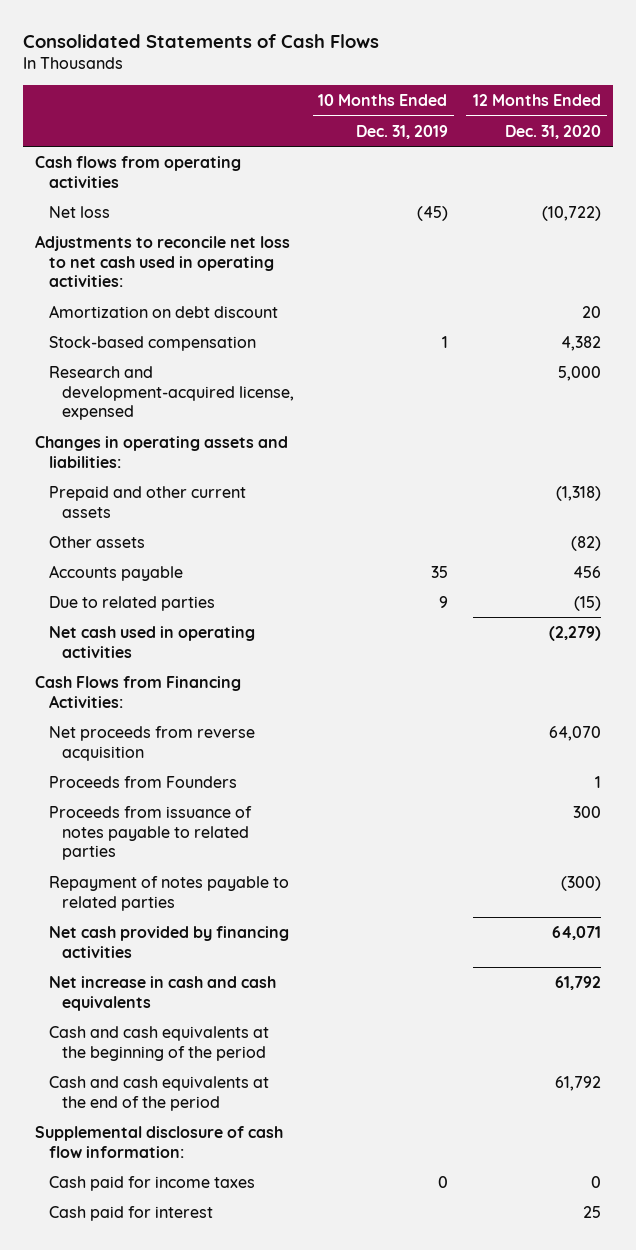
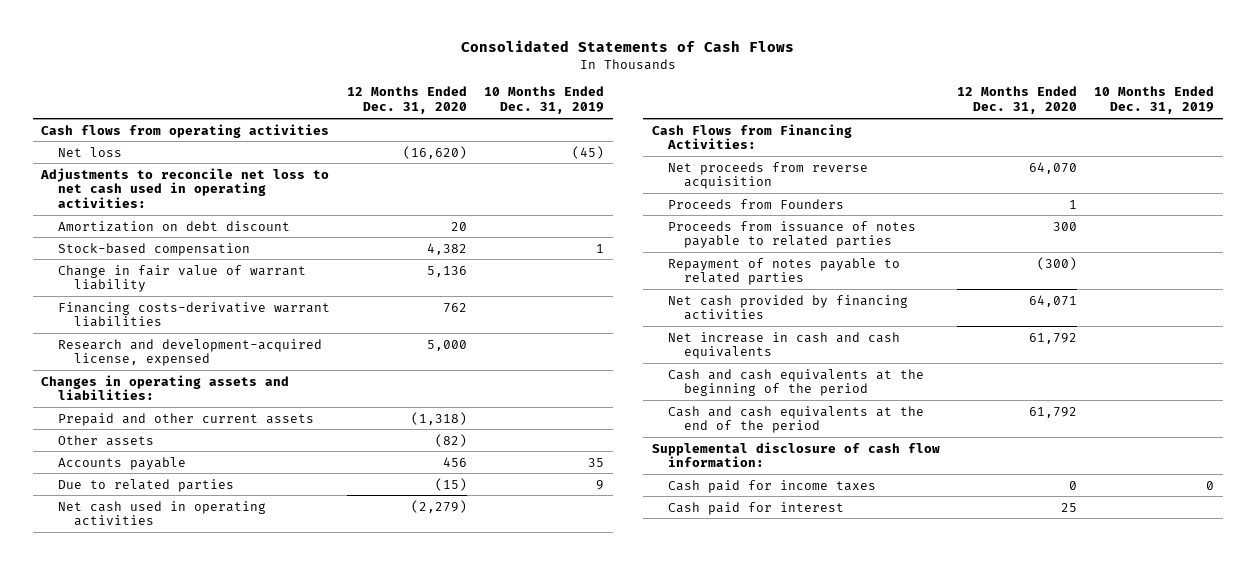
[541,205,601,221] (10,722) -> [402,145,467,159] (16,620)
none -> [57,264,306,293] Change in fair value of warrant liability
none -> [57,301,330,328] Financing costs-derivative warrant liabilities

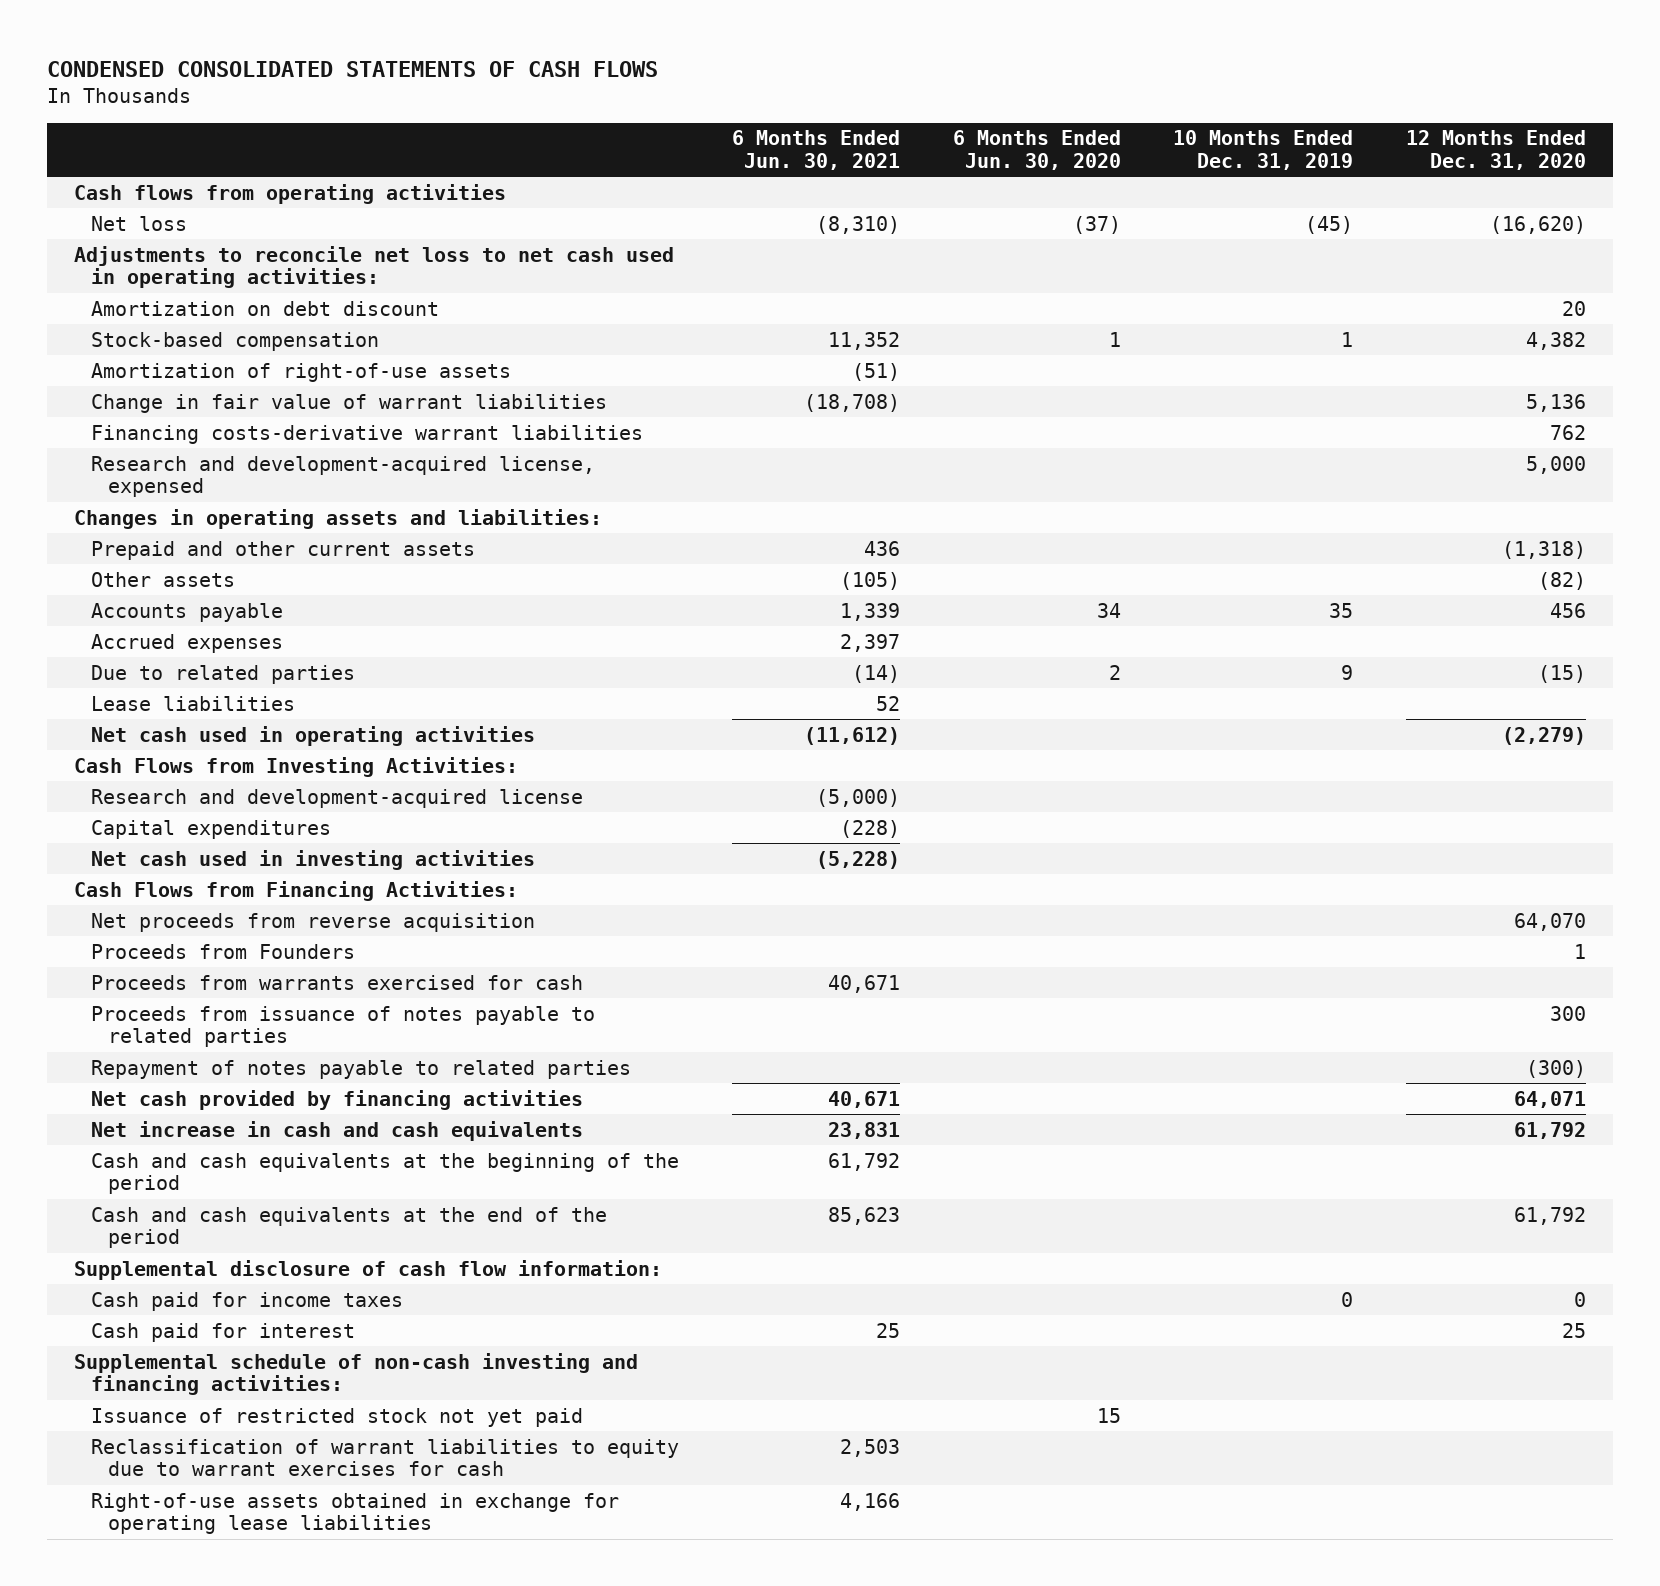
[460,39,794,52] Consolidated Statements of Cash Flows -> [47,61,659,78] CONDENSED CONSOLIDATED STATEMENTS OF CASH FLOWS
none -> [731,130,900,170] 6 Months Ended Jun. 30, 2021
none -> [952,130,1121,170] 6 Months Ended Jun. 30, 2020
none -> [90,362,511,382] Amortization of right-of-use assets
[57,264,306,293] Change in fair value of warrant liability -> [90,393,607,413] Change in fair value of warrant liabilities
none -> [90,633,283,653] Accrued expenses
none -> [90,695,295,711] Lease liabilities
none -> [73,756,518,777] Cash Flows from Investing Activities:
none -> [90,788,583,808] Research and development-acquired license
none -> [90,819,331,839] Capital expenditures
none -> [90,849,535,870] Net cash used in investing activities
none -> [90,974,583,990] Proceeds from warrants exercised for cash
none -> [73,1352,638,1396] Supplemental schedule of non-cash investing and financing activities:
none -> [90,1407,583,1427] Issuance of restricted stock not yet paid
none -> [90,1438,679,1477] Reclassification of warrant liabilities to equity due to warrant exercises for cash
none -> [90,1492,619,1535] Right-of-use assets obtained in exchange for operating lease liabilities

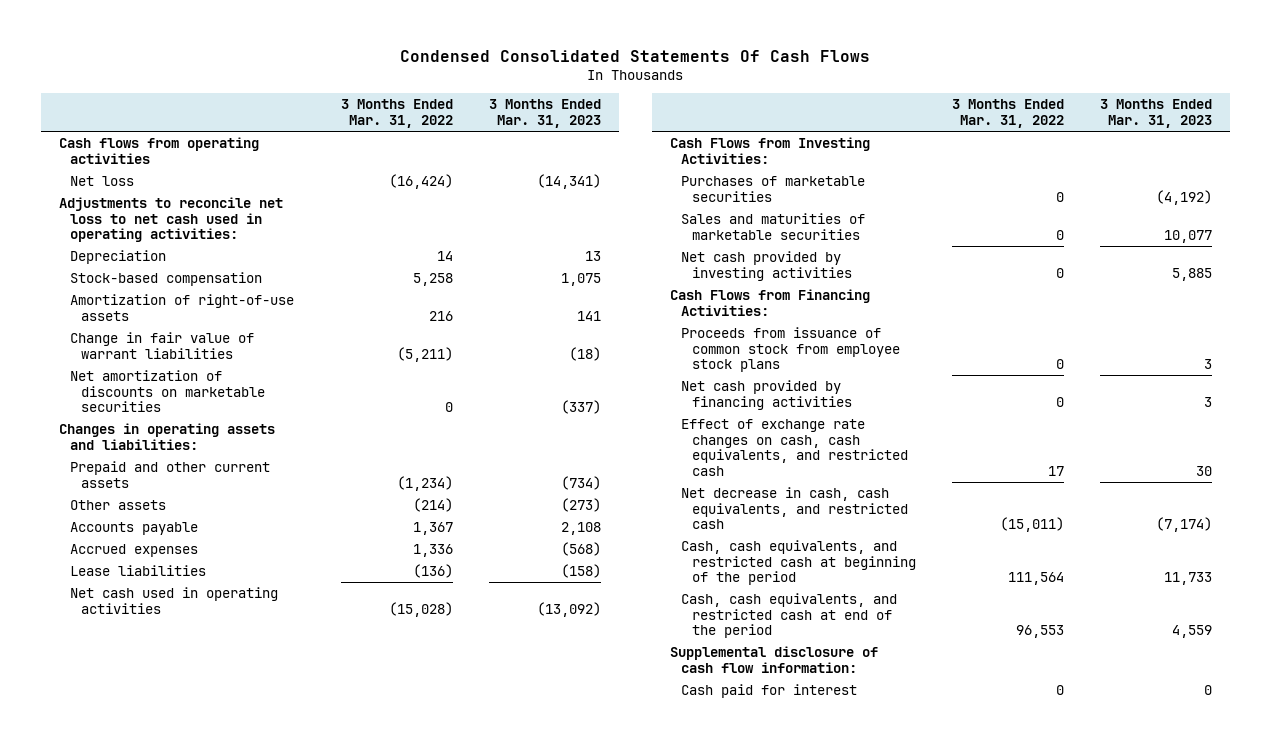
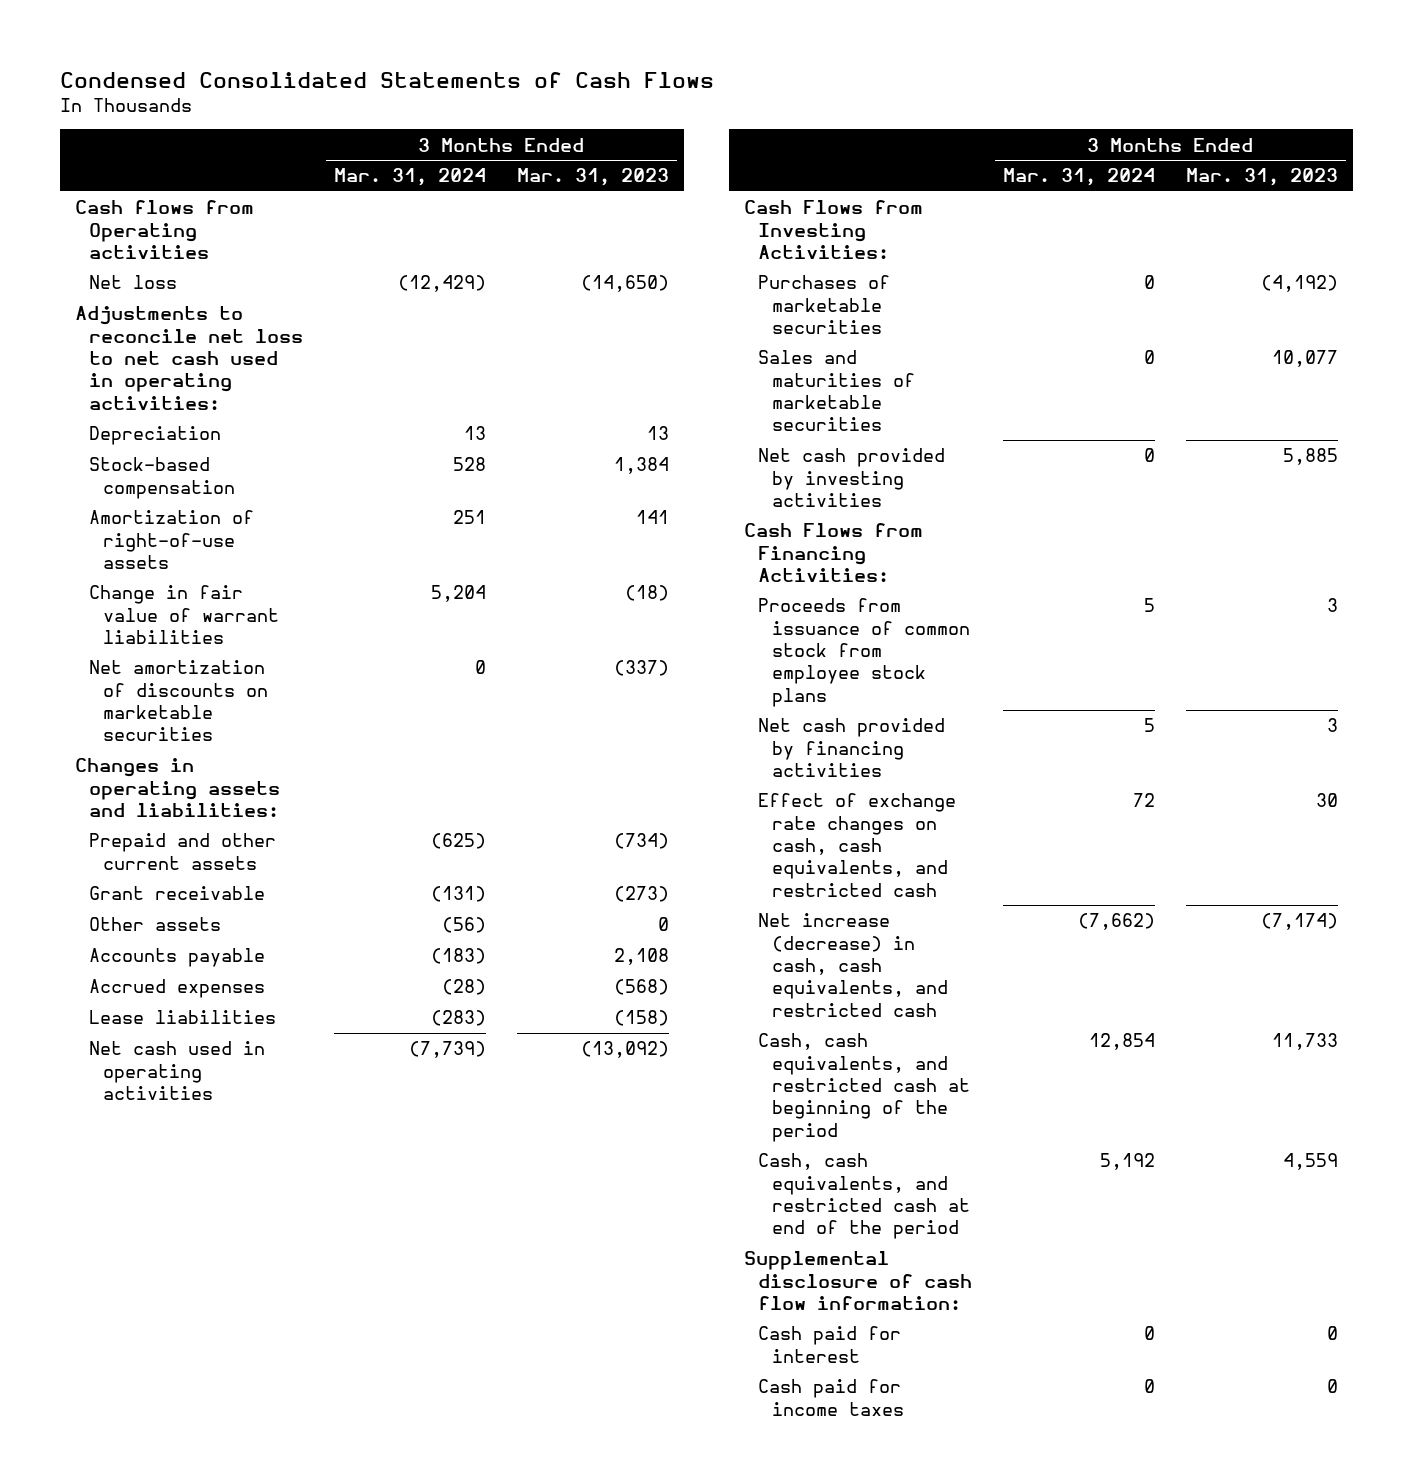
[400,50,871,63] Condensed Consolidated Statements Of Cash Flows -> [59,71,714,88] Condensed Consolidated Statements of Cash Flows
[340,99,453,129] 3 Months Ended Mar. 31, 2022 -> none
none -> [333,168,486,187] Mar. 31, 2024
[59,136,260,164] Cash flows from operating activities -> [75,200,255,259] Cash flows from Operating activities
[536,173,601,189] (14,341) -> [580,275,669,293] (14,650)
[560,272,601,286] 1,075 -> [613,457,669,475] 1,384
none -> [89,886,266,901] Grant receivable
[560,497,601,512] (273) -> [657,917,669,932] 0
[680,486,908,530] Net decrease in cash, cash equivalents, and restricted cash -> [757,913,948,1017] Net increase (decrease) in cash, cash equivalents, and restricted cash
none -> [757,1379,904,1416] Cash paid for income taxes

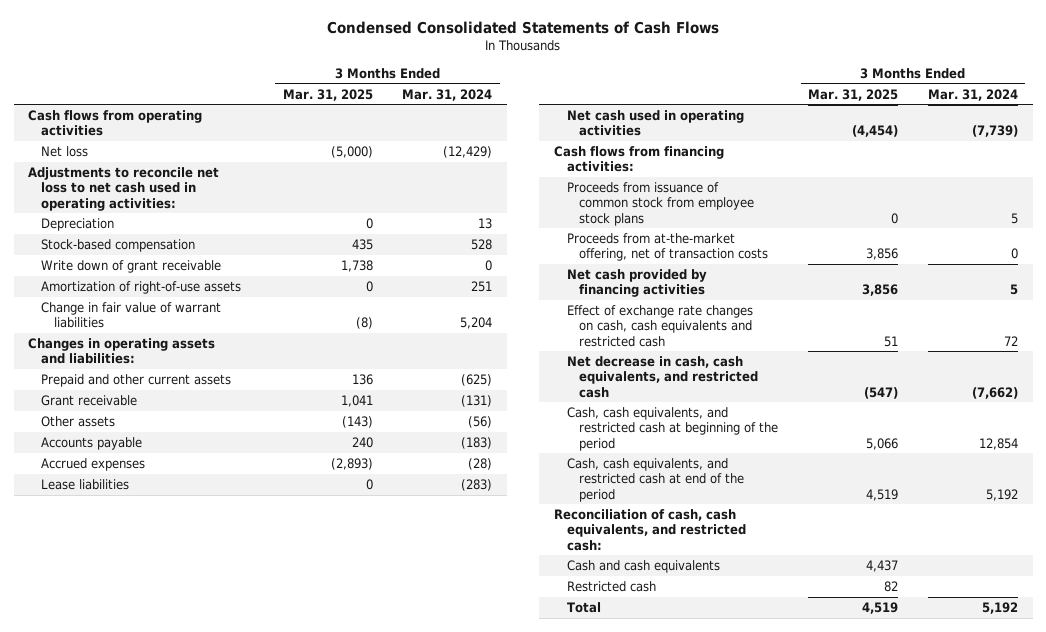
[516,168,669,187] Mar. 31, 2023 -> none
none -> [282,88,373,101] Mar. 31, 2025
[75,200,255,259] Cash flows from Operating activities -> [28,109,203,137] Cash flows from operating activities
none -> [41,259,222,273] Write down of grant receivable
[89,660,268,742] Net amortization of discounts on marketable securities -> none
[744,200,924,259] Cash Flows from Investing Activities: -> none
[757,275,890,334] Purchases of marketable securities -> none
[757,350,915,432] Sales and maturities of marketable securities -> none
[757,448,945,507] Net cash provided by investing activities -> none
[744,523,924,582] Cash Flows from Financing Activities: -> [553,145,724,173] Cash flows from financing activities:
none -> [566,232,769,262] Proceeds from at-the-market offering, net of transaction costs
[757,793,956,897] Effect of exchange rate changes on cash, cash equivalents, and restricted cash -> [566,304,753,347] Effect of exchange rate changes on cash, cash equivalents and restricted cash
[757,913,948,1017] Net increase (decrease) in cash, cash equivalents, and restricted cash -> [566,355,759,398] Net decrease in cash, cash equivalents, and restricted cash
[744,1251,972,1310] Supplemental disclosure of cash flow information: -> none
[757,1326,901,1363] Cash paid for interest -> none
[757,1379,904,1416] Cash paid for income taxes -> none
none -> [553,508,746,551] Reconciliation of cash, cash equivalents, and restricted cash:
none -> [566,559,720,573] Cash and cash equivalents
none -> [566,580,656,592] Restricted cash
none -> [566,601,601,613] Total

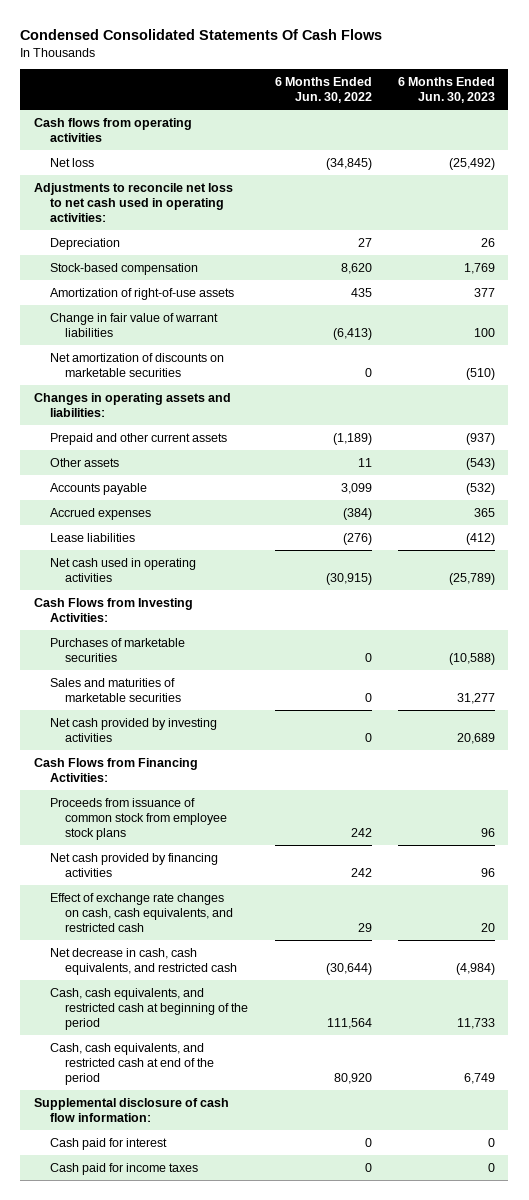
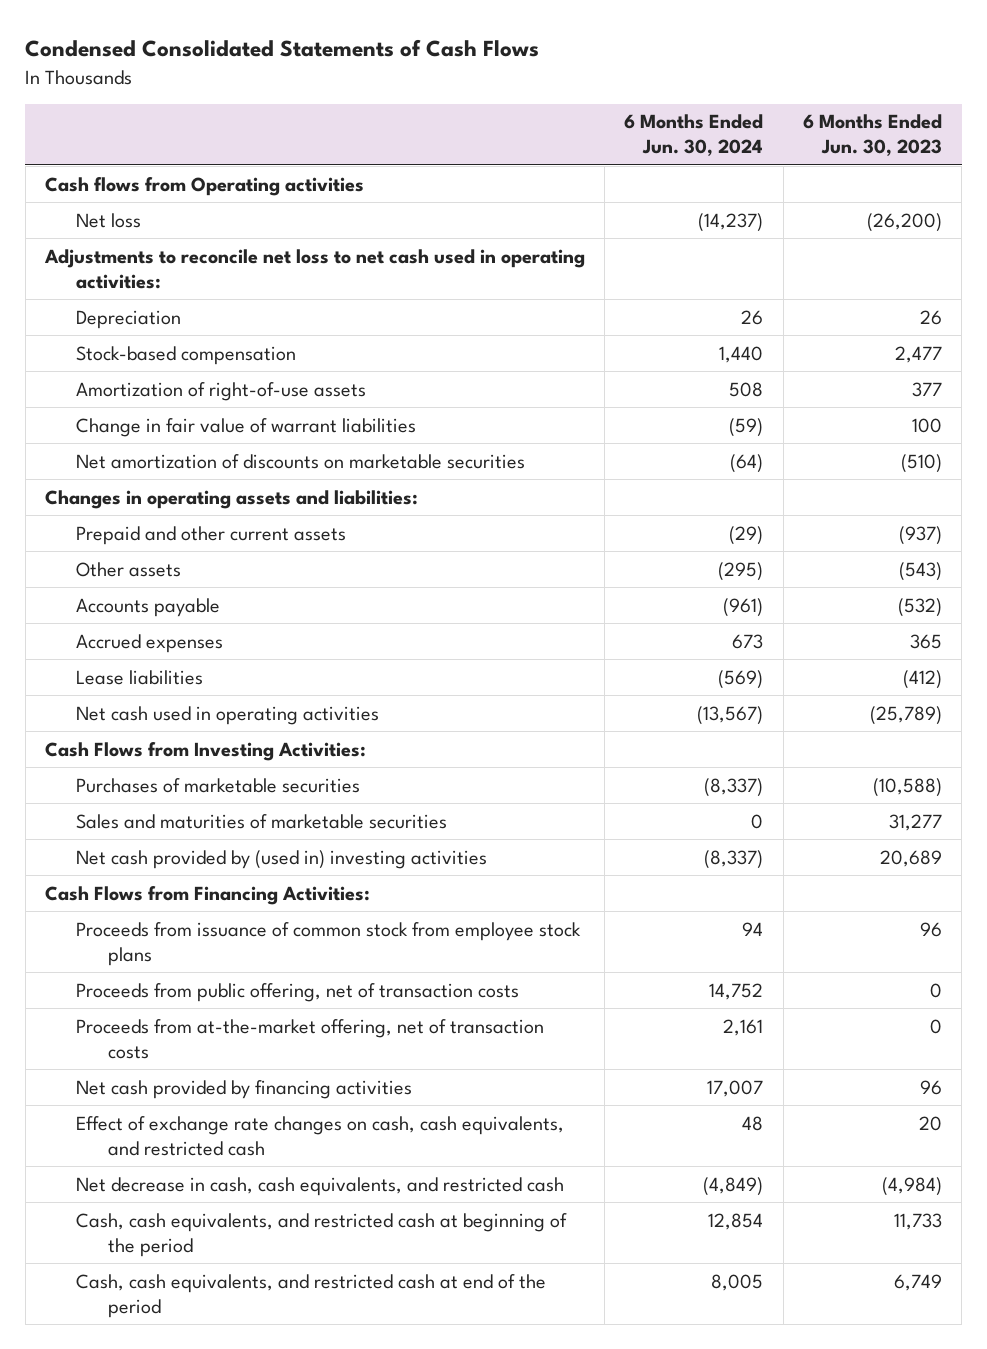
[20,28,383,40] Condensed Consolidated Statements Of Cash Flows -> [25,39,540,58] Condensed Consolidated Statements of Cash Flows
[274,76,372,104] 6 Months Ended Jun. 30, 2022 -> none
none -> [624,114,764,157] 6 Months Ended Jun. 30, 2024
[33,117,192,142] Cash flows from operating activities -> [44,176,364,196] Cash flows from Operating activities
[449,157,496,170] (25,492) -> [866,212,942,232] (26,200)
[464,262,496,274] 1,769 -> [894,345,942,363] 2,477
[49,717,217,742] Net cash provided by investing activities -> [76,849,488,869] Net cash provided by (used in) investing activities
none -> [76,982,520,1002] Proceeds from public offering, net of transaction costs
none -> [76,1018,545,1059] Proceeds from at-the-market offering, net of transaction costs
[33,1097,229,1122] Supplemental disclosure of cash flow information: -> none
[49,1137,167,1150] Cash paid for interest -> none
[49,1162,198,1175] Cash paid for income taxes -> none

